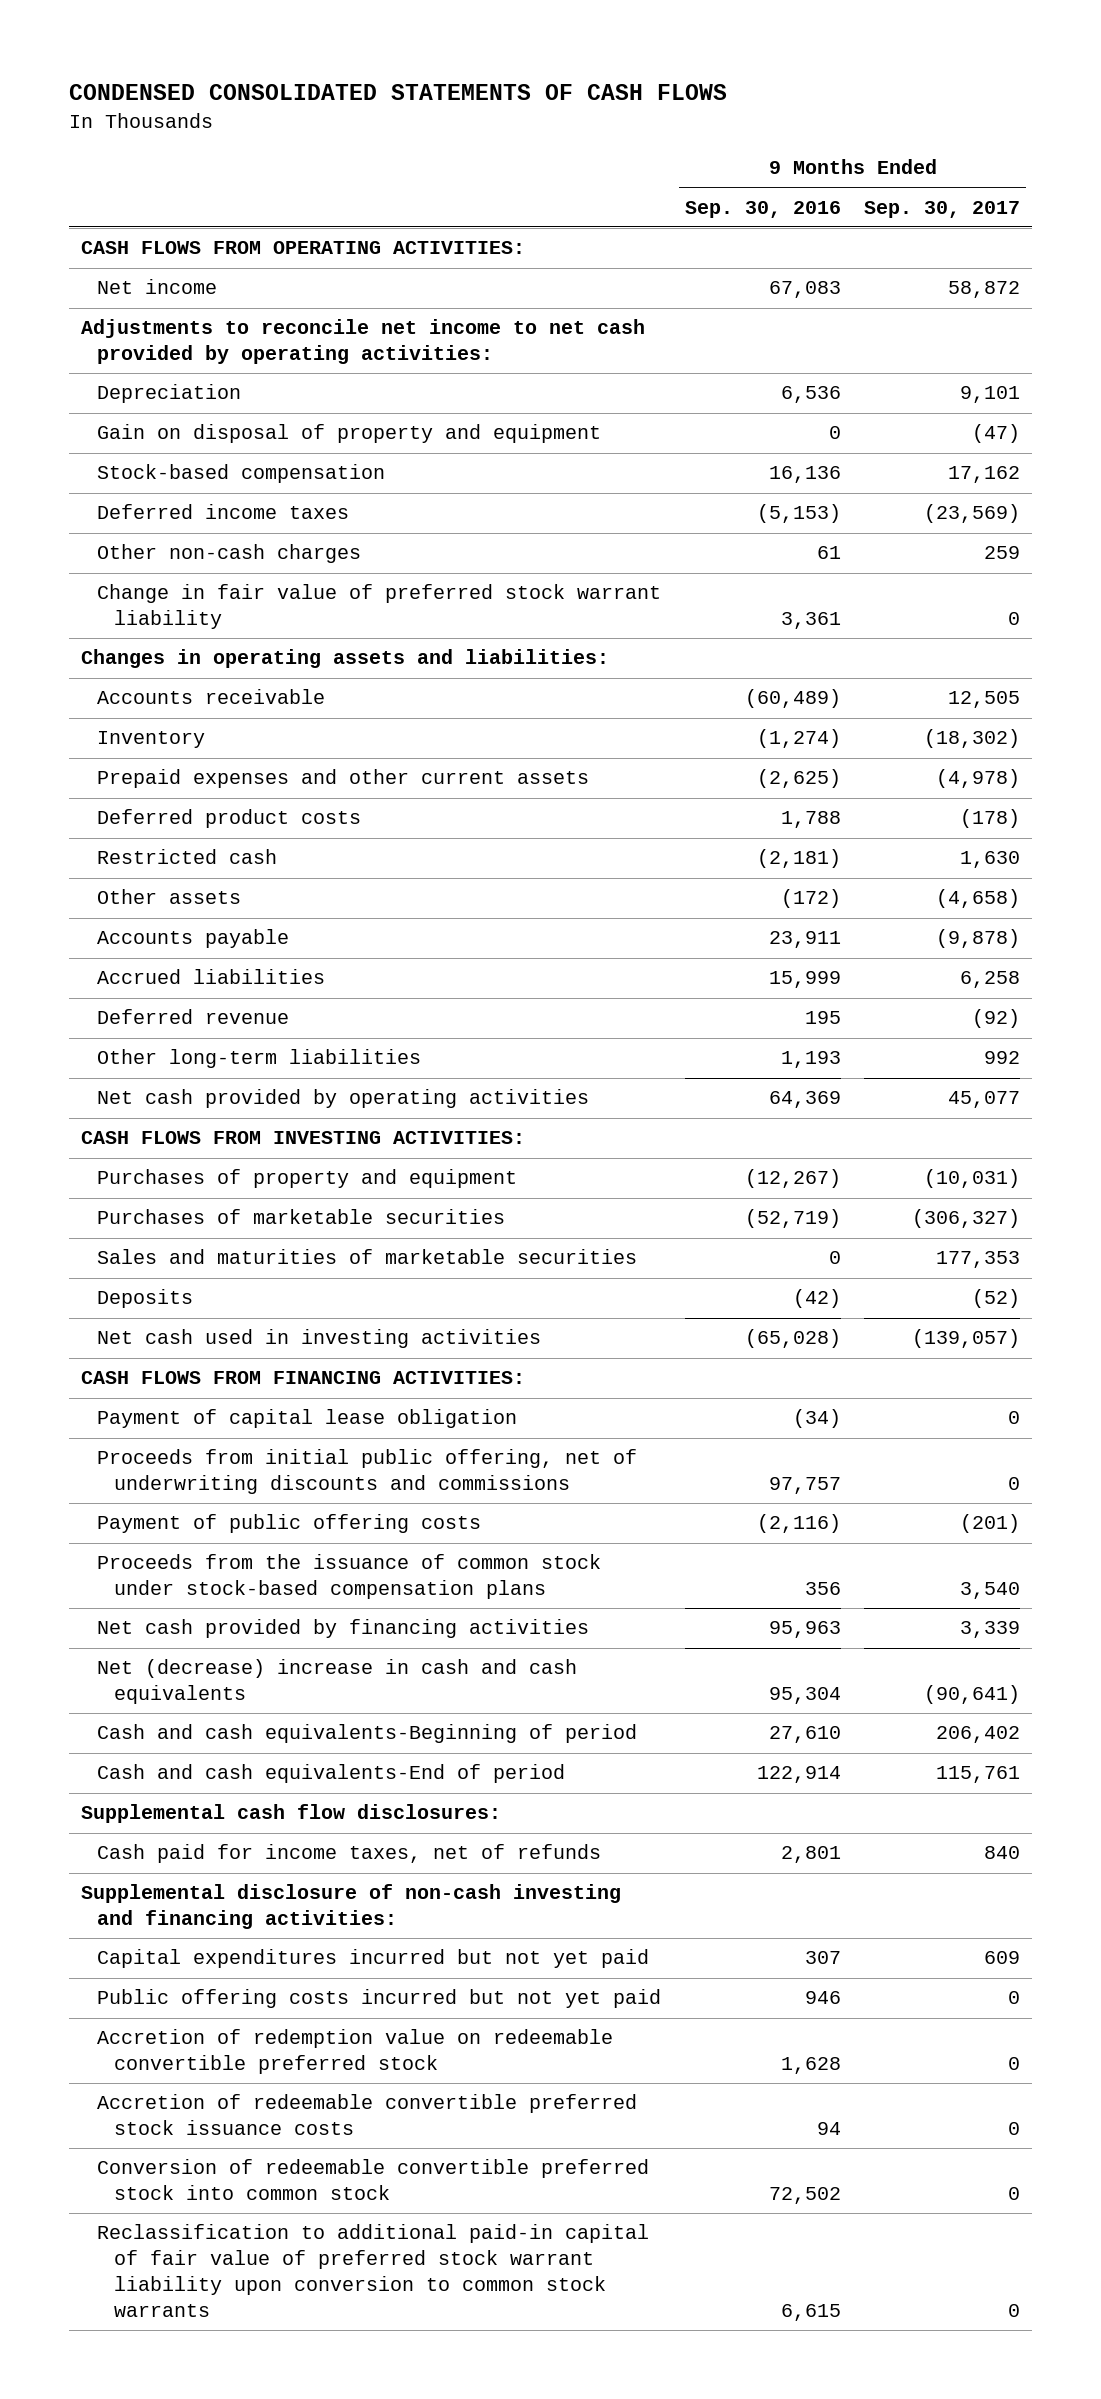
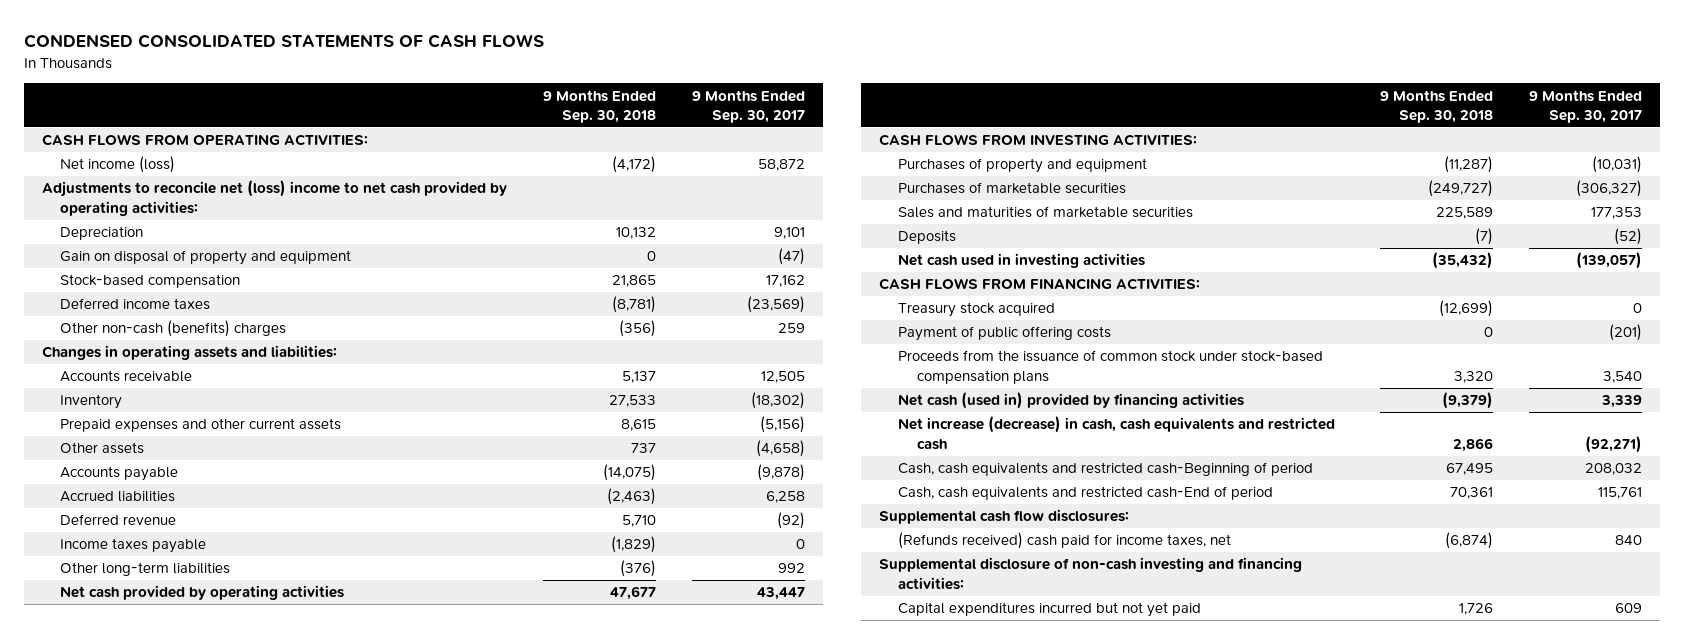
[684,200,841,218] Sep. 30, 2016 -> none
none -> [542,89,656,123] 9 Months Ended Sep. 30, 2018
[97,279,218,295] Net income -> [60,156,176,174] Net income (loss)
[81,319,646,365] Adjustments to reconcile net income to net cash provided by operating activities: -> [41,180,507,216] Adjustments to reconcile net (loss) income to net cash provided by operating activities:
[97,584,662,630] Change in fair value of preferred stock warrant liability -> none
[97,544,362,564] Other non-cash charges -> [60,320,287,338] Other non-cash (benefits) charges
[97,809,362,829] Deferred product costs -> none
[97,849,278,865] Restricted cash -> none
[936,769,1021,789] (4,978) -> [759,416,805,434] (5,156)
none -> [60,538,207,554] Income taxes payable
[948,1091,1021,1109] 45,077 -> [756,587,805,601] 43,447
[97,1409,518,1429] Payment of capital lease obligation -> none
[97,1449,638,1495] Proceeds from initial public offering, net of underwriting discounts and commissions -> none
none -> [897,302,1055,318] Treasury stock acquired
[97,1619,590,1639] Net cash provided by financing activities -> [897,392,1244,410] Net cash (used in) provided by financing activities
[97,1659,578,1705] Net (decrease) increase in cash and cash equivalents -> [897,416,1335,450] Net increase (decrease) in cash, cash equivalents and restricted cash
[924,1685,1021,1705] (90,641) -> [1585,435,1643,453] (92,271)
[97,1724,638,1744] Cash and cash equivalents-Beginning of period -> [897,462,1313,477] Cash, cash equivalents and restricted cash-Beginning of period
[936,1726,1021,1744] 206,402 -> [1585,463,1643,476] 208,032
[97,1764,566,1784] Cash and cash equivalents-End of period -> [897,486,1273,501] Cash, cash equivalents and restricted cash-End of period
[97,1844,602,1864] Cash paid for income taxes, net of refunds -> [897,532,1231,550] (Refunds received) cash paid for income taxes, net
[97,1989,662,2009] Public offering costs incurred but not yet paid -> none
[97,2029,614,2075] Accretion of redemption value on redeemable convertible preferred stock -> none
[97,2094,638,2136] Accretion of redeemable convertible preferred stock issuance costs -> none
[97,2159,650,2201] Conversion of redeemable convertible preferred stock into common stock -> none
[97,2224,650,2317] Reclassification to additional paid-in capital of fair value of preferred stock warrant liability upon conversion to common stock warrants -> none

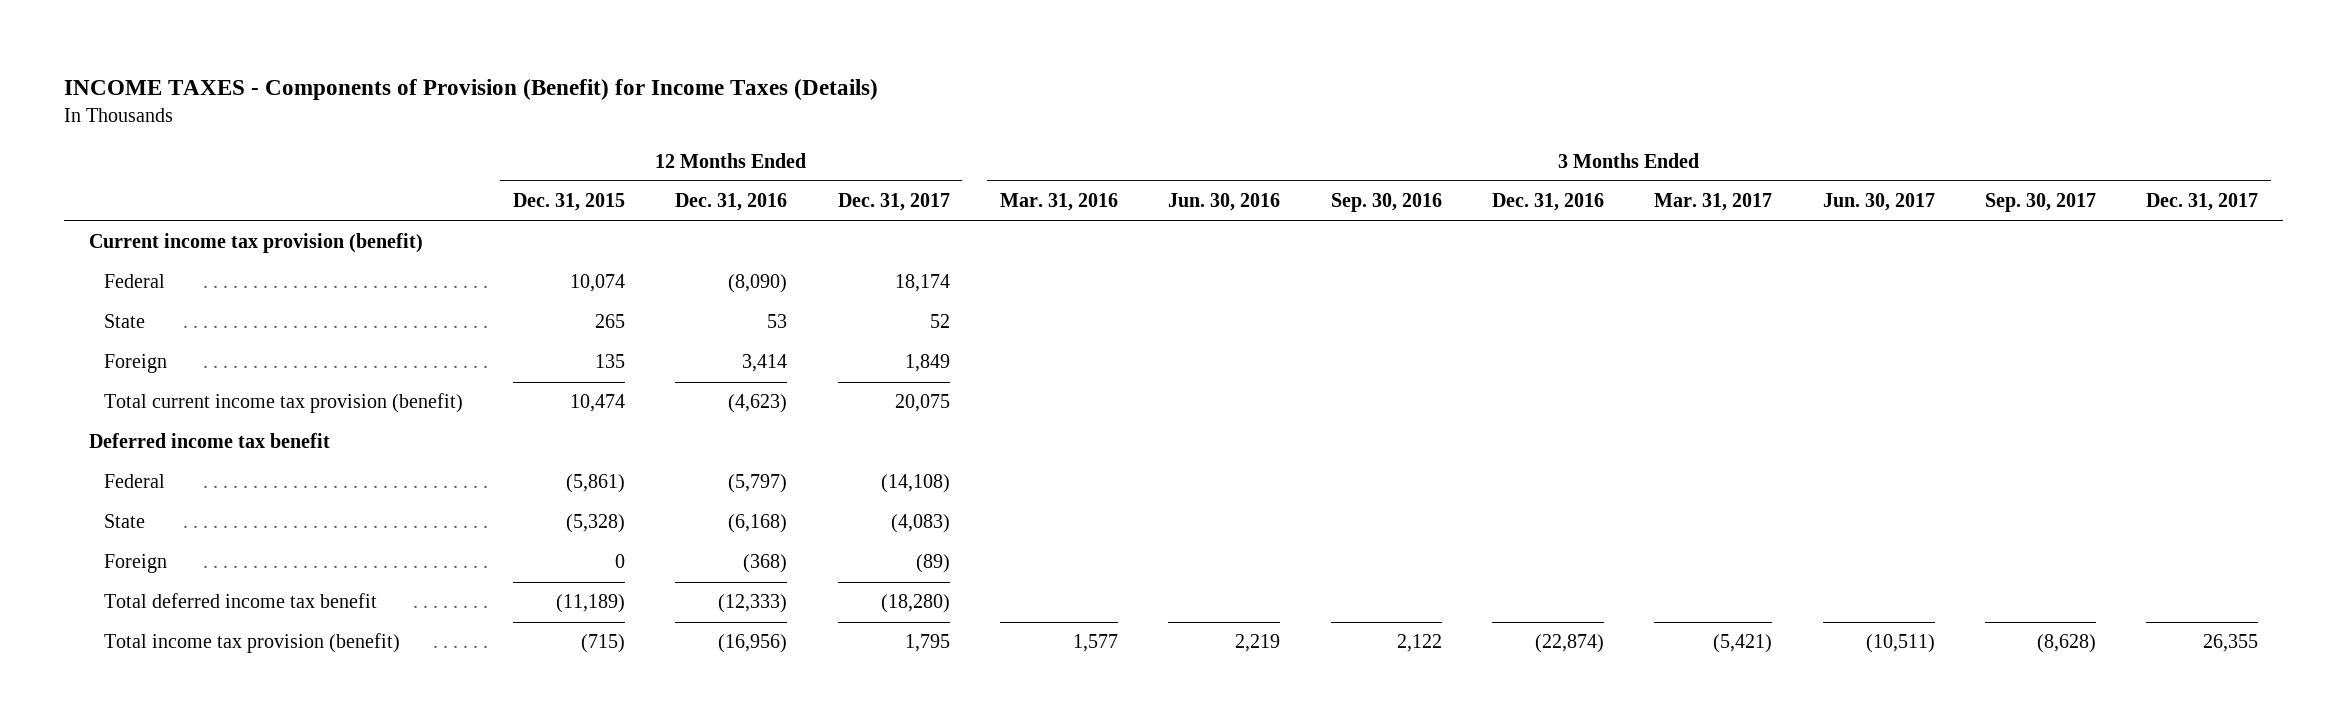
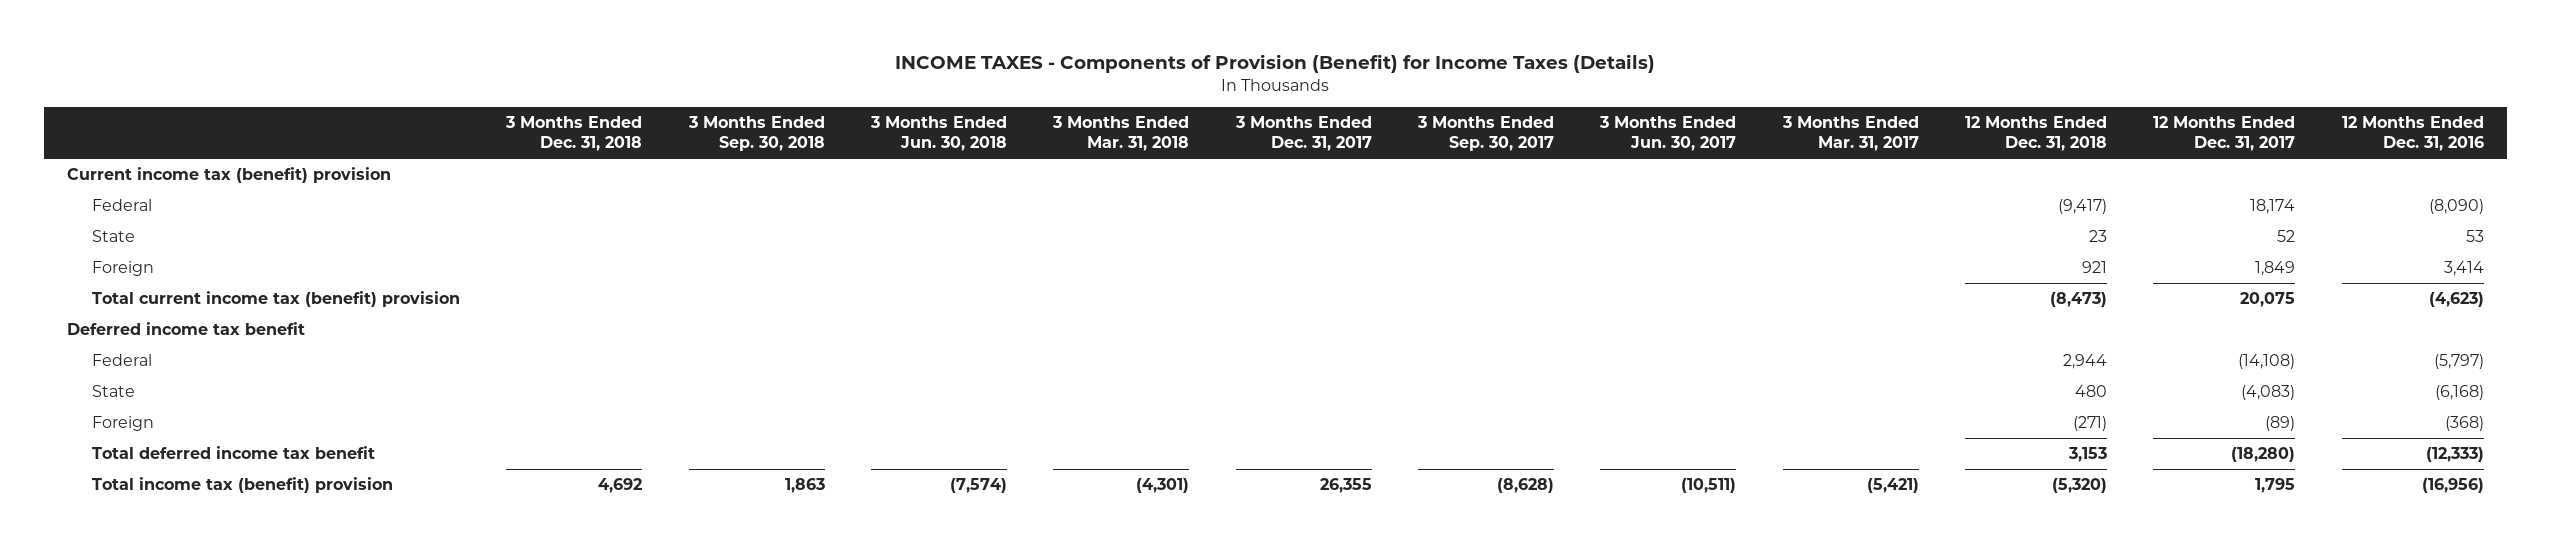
[512,193,625,212] Dec. 31, 2015 -> none
[999,193,1118,212] Mar. 31, 2016 -> none
[1168,193,1281,212] Jun. 30, 2016 -> none
[1330,193,1442,213] Sep. 30, 2016 -> none
[1491,193,1604,212] Dec. 31, 2016 -> none
none -> [505,116,643,152] 3 Months Ended Dec. 31, 2018
none -> [687,116,825,152] 3 Months Ended Sep. 30, 2018
none -> [869,116,1007,152] 3 Months Ended Jun. 30, 2018
none -> [1052,116,1190,152] 3 Months Ended Mar. 31, 2018
none -> [1964,116,2107,152] 12 Months Ended Dec. 31, 2018
[89,233,424,254] Current income tax provision (benefit) -> [66,167,391,184] Current income tax (benefit) provision
[103,393,463,414] Total current income tax provision (benefit) -> [91,291,460,308] Total current income tax (benefit) provision
[103,633,400,654] Total income tax provision (benefit) -> [91,477,393,494] Total income tax (benefit) provision

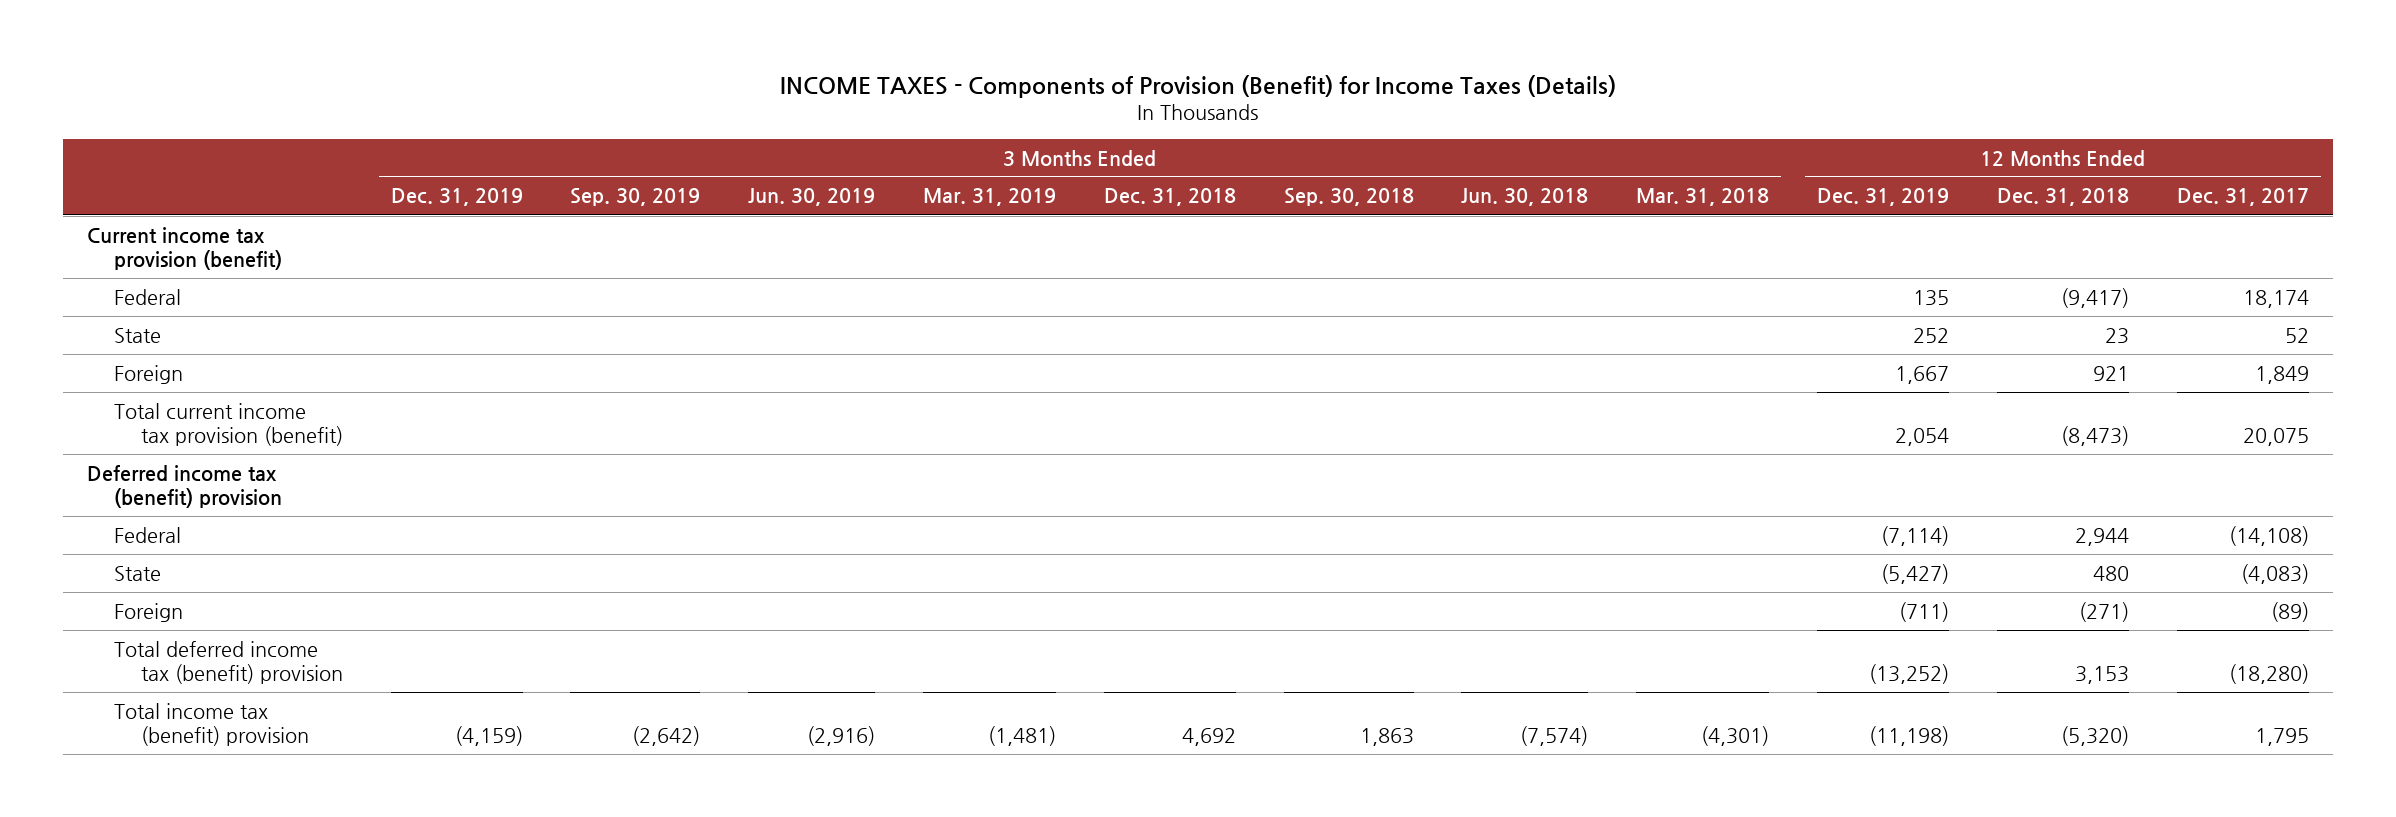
[1234,116,1372,152] 3 Months Ended Dec. 31, 2017 -> none
[1416,116,1554,152] 3 Months Ended Sep. 30, 2017 -> none
[1599,116,1737,152] 3 Months Ended Jun. 30, 2017 -> none
[1781,116,1919,152] 3 Months Ended Mar. 31, 2017 -> none
[2341,116,2484,152] 12 Months Ended Dec. 31, 2016 -> none
none -> [390,188,523,207] Dec. 31, 2019
none -> [570,188,701,207] Sep. 30, 2019
none -> [748,188,876,207] Jun. 30, 2019
none -> [923,188,1057,207] Mar. 31, 2019
none -> [1817,188,1950,207] Dec. 31, 2019
[66,167,391,184] Current income tax (benefit) provision -> [86,226,282,271] Current income tax provision (benefit)
[91,291,460,308] Total current income tax (benefit) provision -> [113,402,343,447] Total current income tax provision (benefit)
[66,322,305,336] Deferred income tax benefit -> [86,464,282,509] Deferred income tax (benefit) provision
[91,446,375,460] Total deferred income tax benefit -> [113,640,343,685] Total deferred income tax (benefit) provision

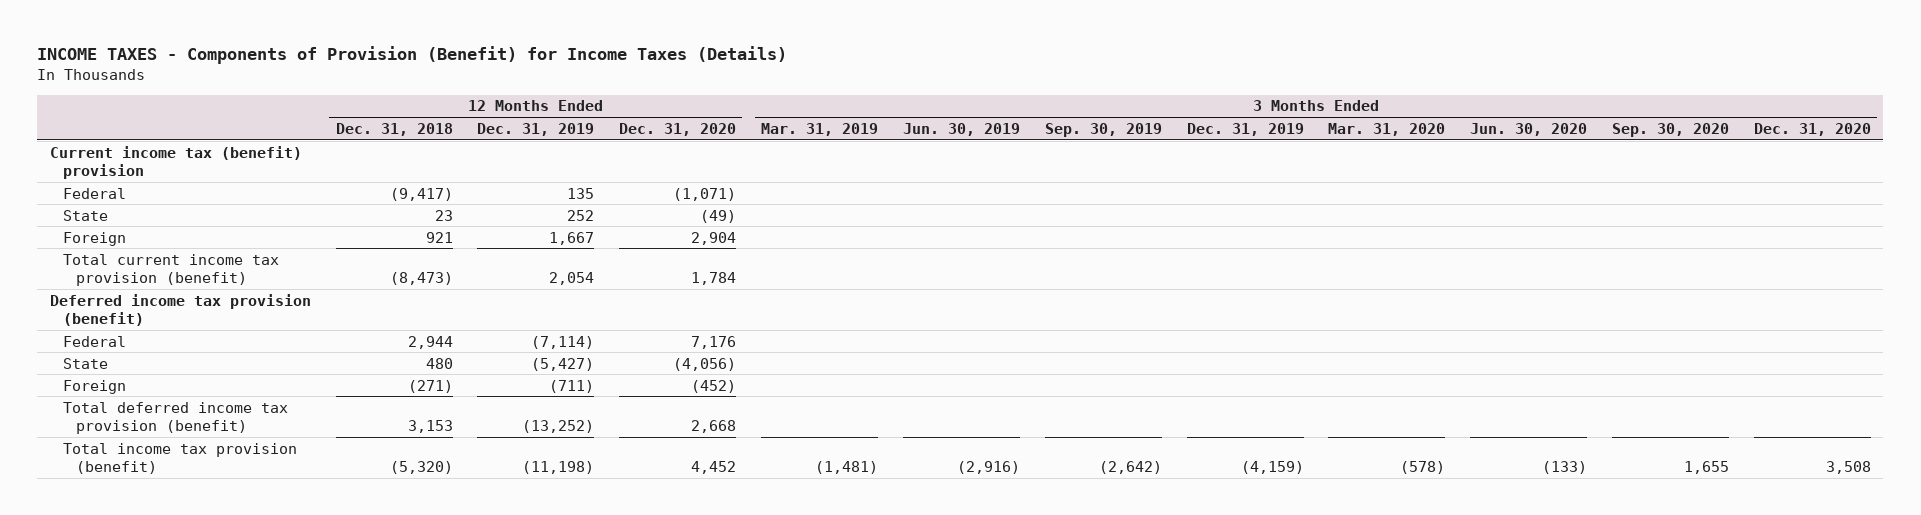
[1103,188,1236,207] Dec. 31, 2018 -> none
[1283,188,1414,207] Sep. 30, 2018 -> none
[1461,188,1589,207] Jun. 30, 2018 -> none
[1636,188,1770,207] Mar. 31, 2018 -> none
[2176,188,2309,207] Dec. 31, 2017 -> none
none -> [619,122,737,136] Dec. 31, 2020
none -> [1328,122,1446,136] Mar. 31, 2020
none -> [1470,122,1588,136] Jun. 30, 2020
none -> [1612,122,1730,137] Sep. 30, 2020
none -> [1753,122,1871,136] Dec. 31, 2020
[86,226,282,271] Current income tax provision (benefit) -> [49,145,302,179] Current income tax (benefit) provision
[86,464,282,509] Deferred income tax (benefit) provision -> [49,293,311,326] Deferred income tax provision (benefit)
[113,640,343,685] Total deferred income tax (benefit) provision -> [63,401,289,434] Total deferred income tax provision (benefit)
[113,702,309,747] Total income tax (benefit) provision -> [63,442,298,474] Total income tax provision (benefit)

